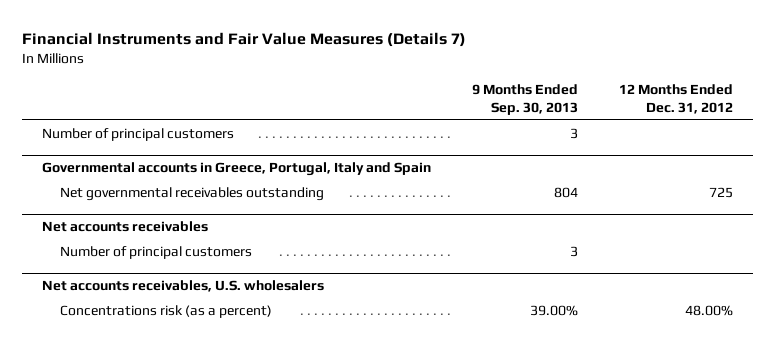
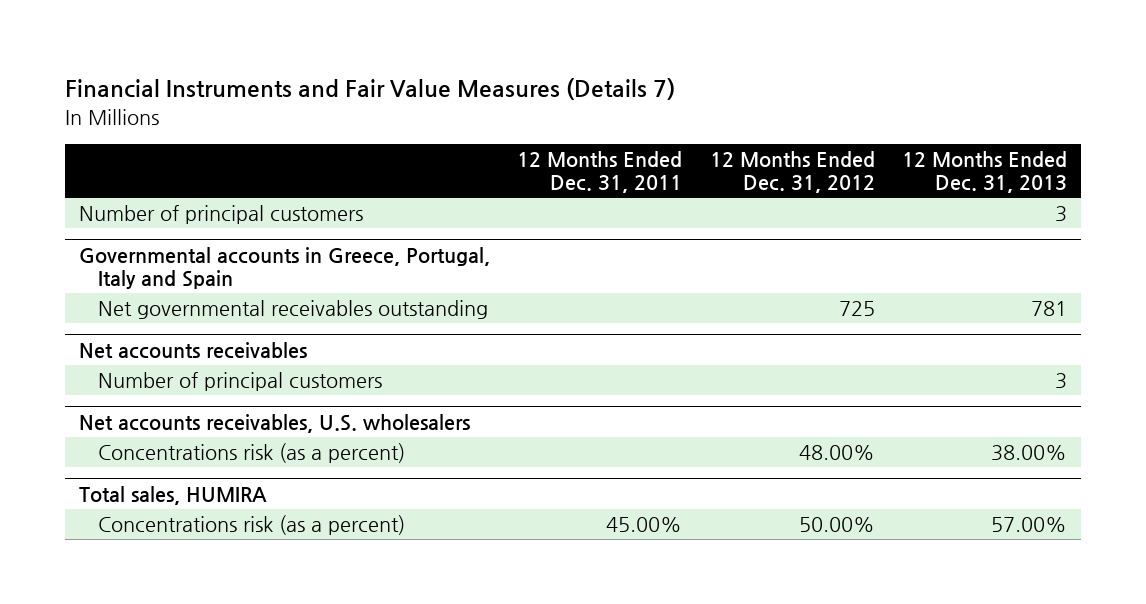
[471,83,578,115] 9 Months Ended Sep. 30, 2013 -> none
none -> [517,150,683,194] 12 Months Ended Dec. 31, 2011
none -> [902,150,1068,194] 12 Months Ended Dec. 31, 2013
none -> [78,485,267,505] Total sales, HUMIRA
none -> [97,515,405,536] Concentrations risk (as a percent)

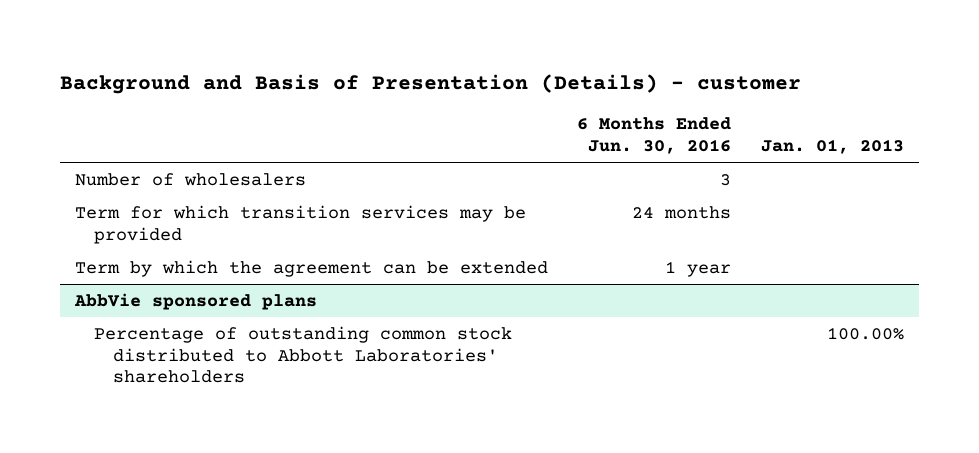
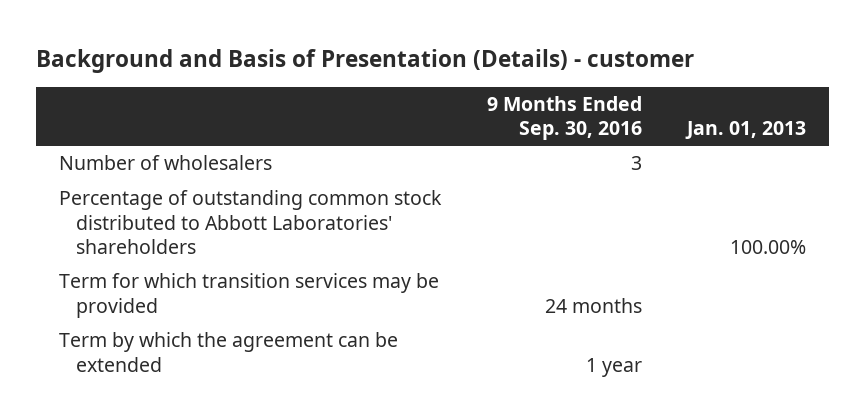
[577,117,732,154] 6 Months Ended Jun. 30, 2016 -> none
none -> [486,95,642,141] 9 Months Ended Sep. 30, 2016
none -> [59,190,443,254] Percentage of outstanding common stock distributed to Abbott Laboratories' shareholders
[73,293,317,311] AbbVie sponsored plans -> none
[93,326,512,384] Percentage of outstanding common stock distributed to Abbott Laboratories' shareholders -> none

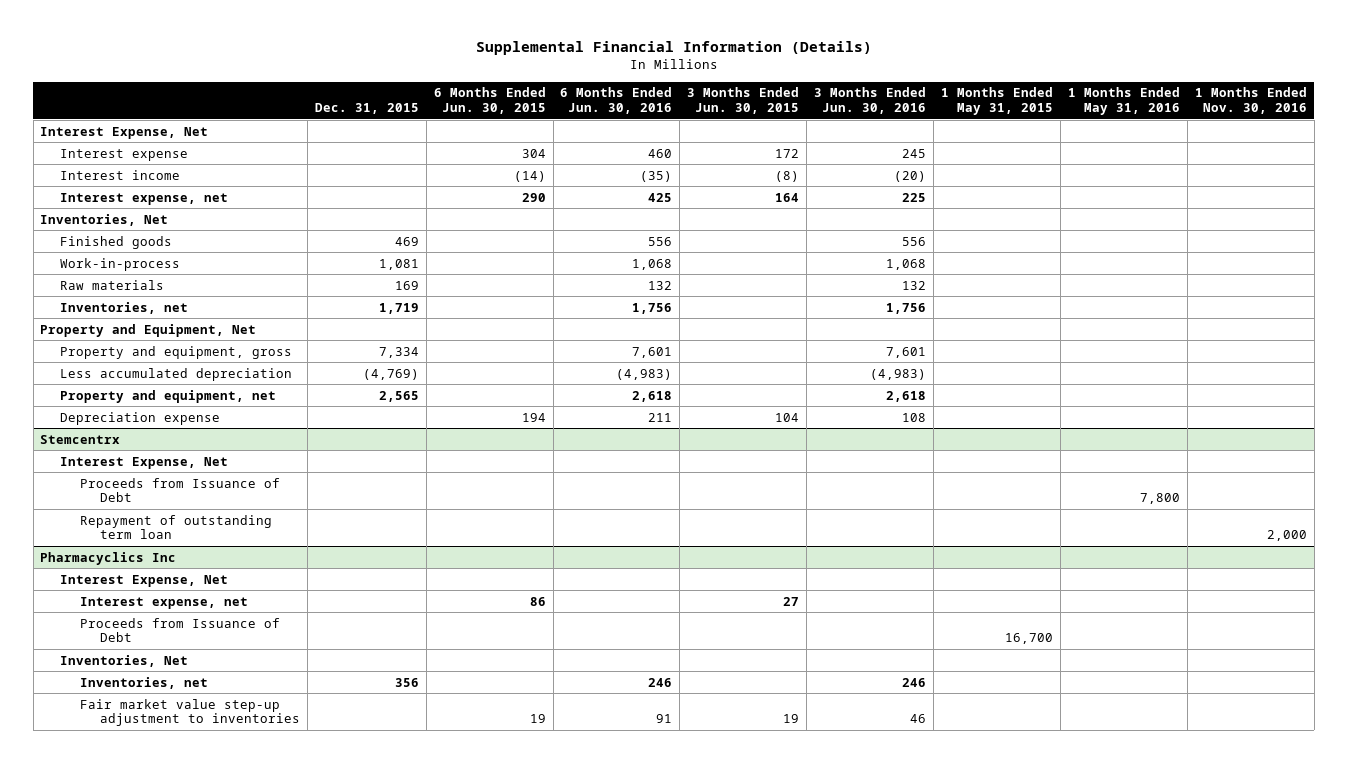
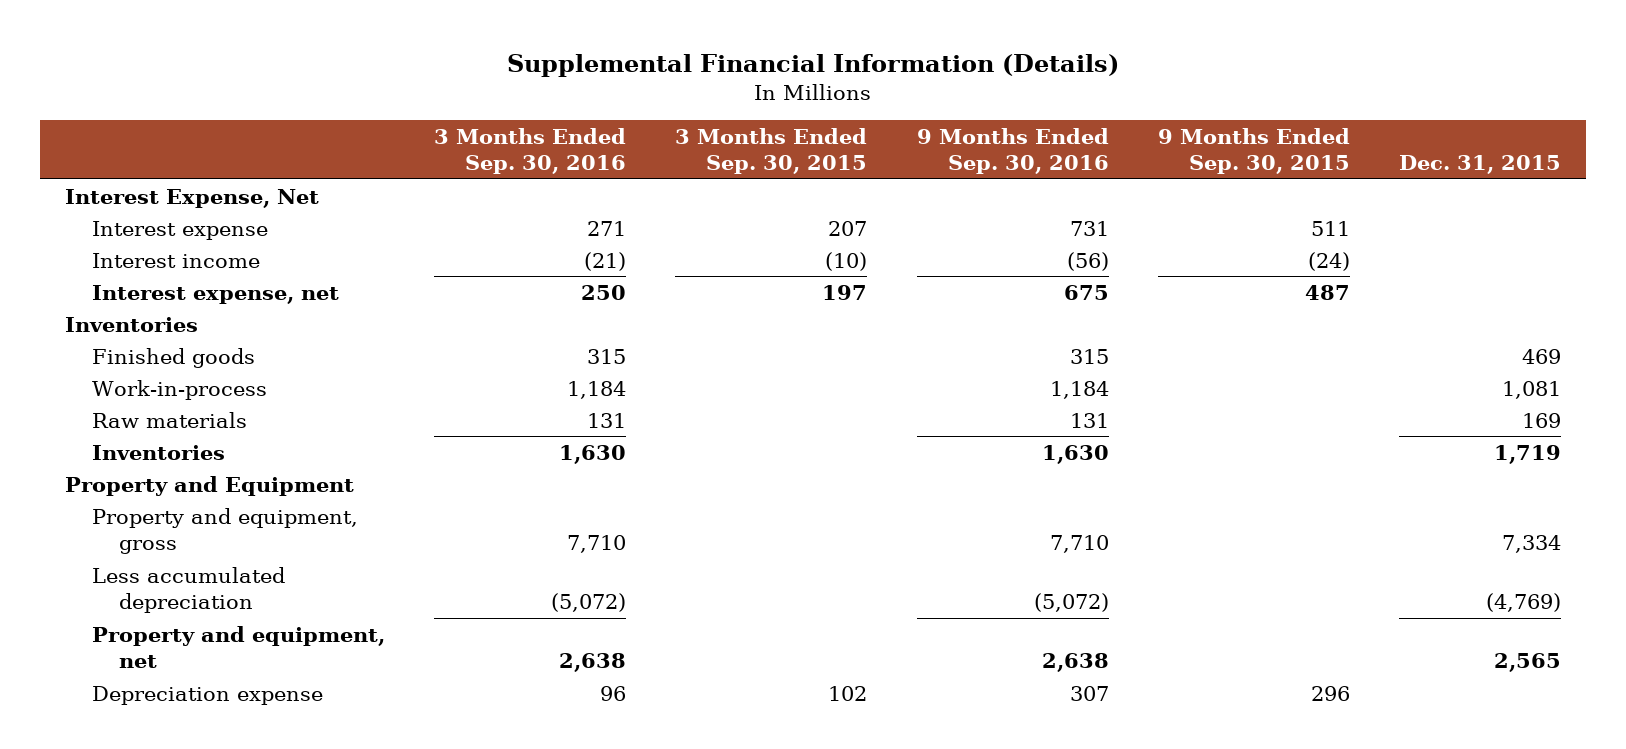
[433,87,546,115] 6 Months Ended Jun. 30, 2015 -> none
[560,87,673,115] 6 Months Ended Jun. 30, 2016 -> none
[687,87,800,115] 3 Months Ended Jun. 30, 2015 -> none
[814,87,927,115] 3 Months Ended Jun. 30, 2016 -> none
[940,87,1053,116] 1 Months Ended May 31, 2015 -> none
[1067,87,1180,116] 1 Months Ended May 31, 2016 -> none
[1194,87,1307,115] 1 Months Ended Nov. 30, 2016 -> none
none -> [434,127,627,175] 3 Months Ended Sep. 30, 2016
none -> [675,127,868,175] 3 Months Ended Sep. 30, 2015
none -> [916,127,1109,175] 9 Months Ended Sep. 30, 2016
none -> [1157,127,1350,175] 9 Months Ended Sep. 30, 2015
[40,213,169,226] Inventories, Net -> [64,316,198,332] Inventories
[60,301,189,314] Inventories, net -> [92,444,226,460] Inventories
[40,323,257,337] Property and Equipment, Net -> [64,475,354,496] Property and Equipment
[40,434,121,444] Stemcentrx -> none
[60,456,229,469] Interest Expense, Net -> none
[80,477,281,503] Proceeds from Issuance of Debt -> none
[80,514,273,540] Repayment of outstanding term loan -> none
[40,551,177,565] Pharmacyclics Inc -> none
[60,574,229,587] Interest Expense, Net -> none
[80,596,249,609] Interest expense, net -> none
[80,617,281,643] Proceeds from Issuance of Debt -> none
[60,654,189,667] Inventories, Net -> none
[80,676,209,689] Inventories, net -> none
[80,698,300,727] Fair market value step-up adjustment to inventories -> none

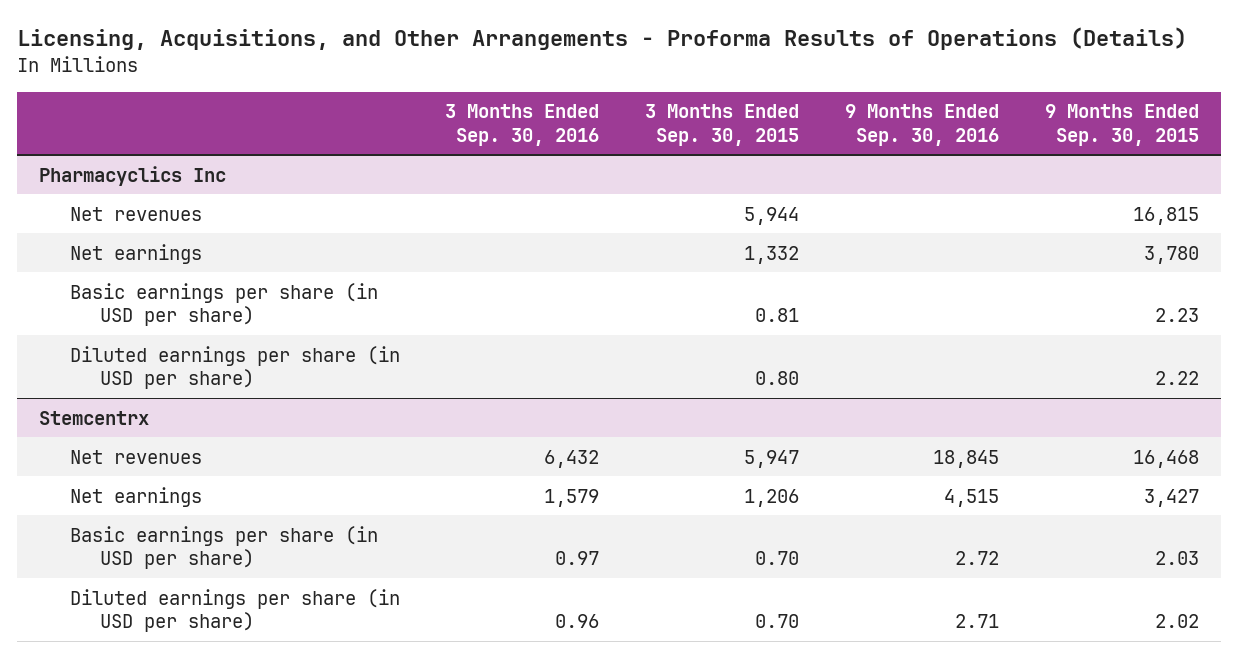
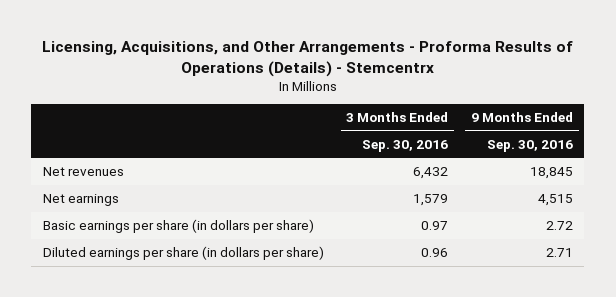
[16,27,1187,51] Licensing, Acquisitions, and Other Arrangements - Proforma Results of Operations (Details) -> [41,41,573,77] Licensing, Acquisitions, and Other Arrangements - Proforma Results of Operations (Details) - Stemcentrx
[645,104,800,146] 3 Months Ended Sep. 30, 2015 -> none
[1044,104,1199,146] 9 Months Ended Sep. 30, 2015 -> none
[39,165,227,186] Pharmacyclics Inc -> none
[69,206,202,221] Net revenues -> none
[69,243,202,264] Net earnings -> none
[69,282,378,327] Basic earnings per share (in USD per share) -> none
[69,345,400,390] Diluted earnings per share (in USD per share) -> none
[39,410,150,425] Stemcentrx -> none
[69,525,378,570] Basic earnings per share (in USD per share) -> [42,219,314,234] Basic earnings per share (in dollars per share)
[69,588,400,633] Diluted earnings per share (in USD per share) -> [42,246,324,261] Diluted earnings per share (in dollars per share)

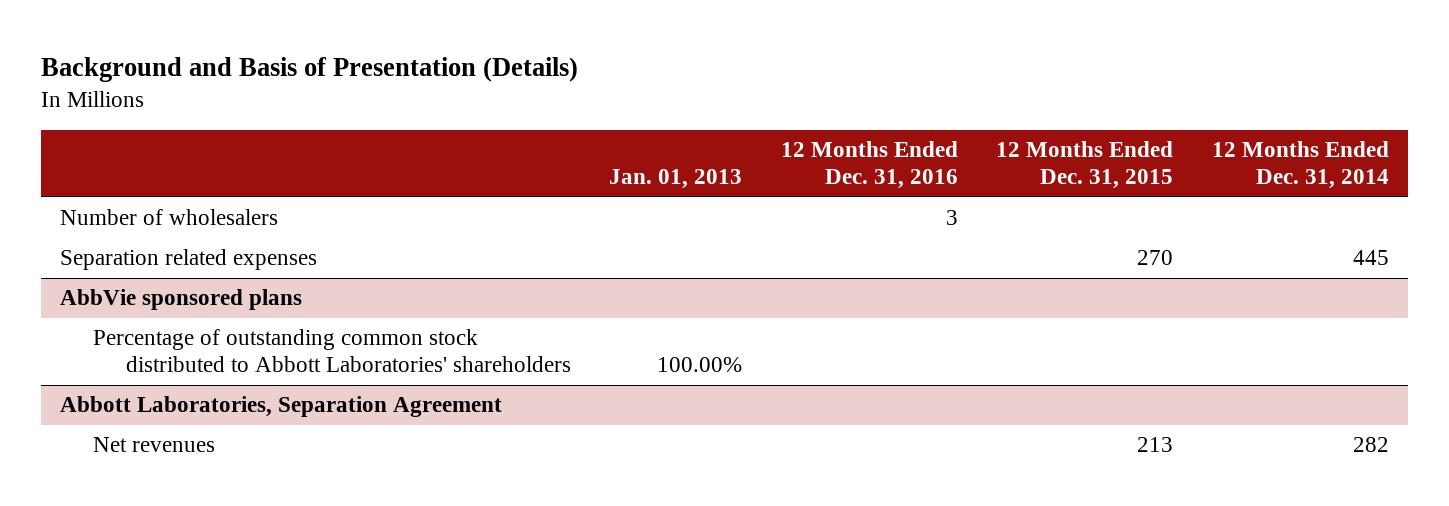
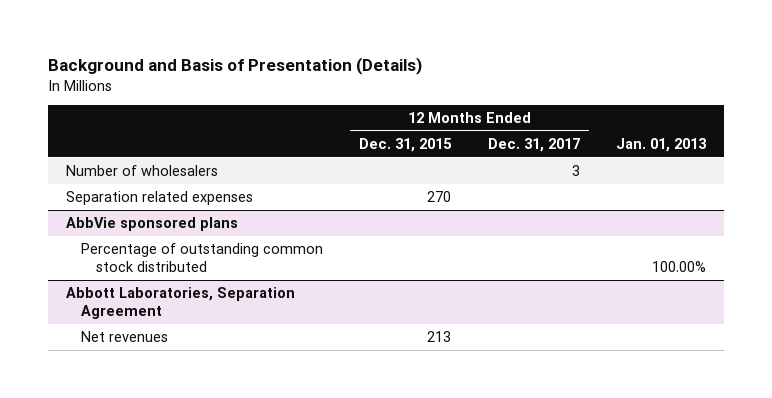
[780,141,958,190] 12 Months Ended Dec. 31, 2016 -> none
[1211,141,1389,190] 12 Months Ended Dec. 31, 2014 -> none
none -> [487,138,580,153] Dec. 31, 2017
[92,329,571,373] Percentage of outstanding common stock distributed to Abbott Laboratories' shareholders -> [81,243,324,273] Percentage of outstanding common stock distributed

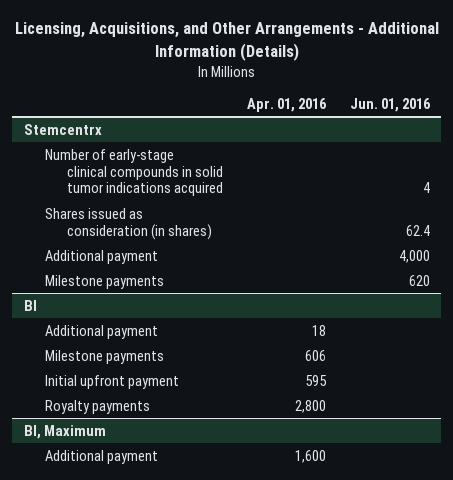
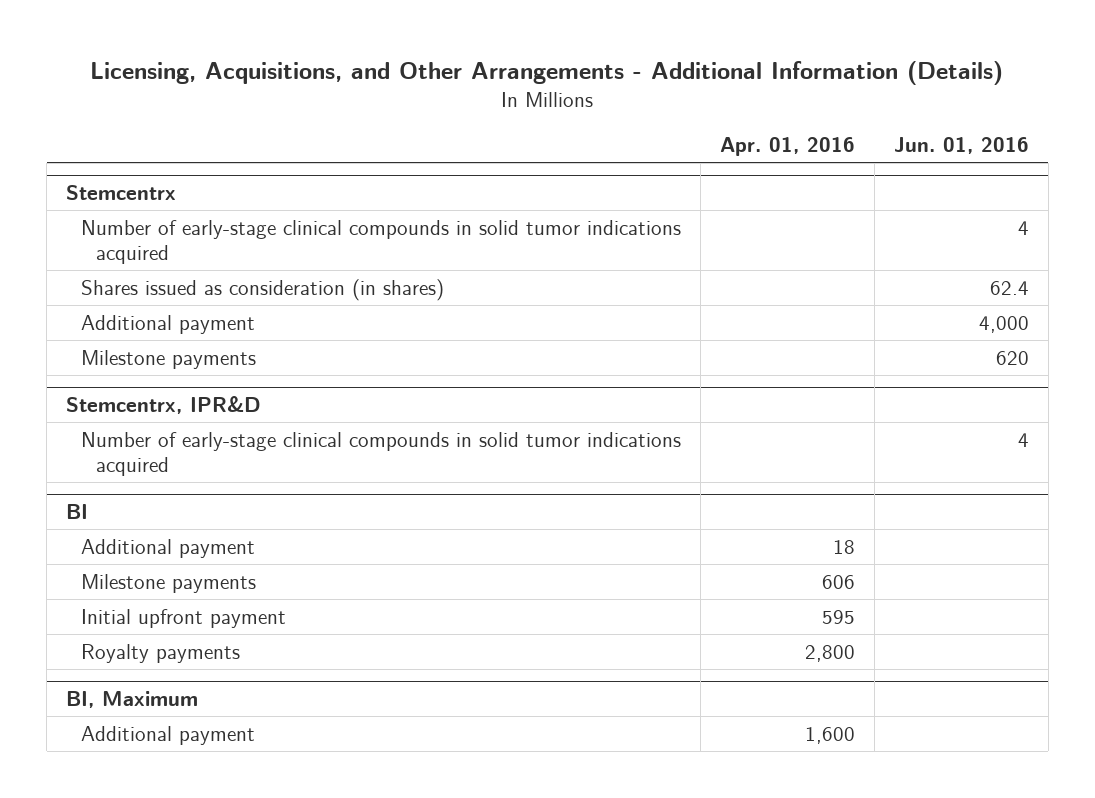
none -> [66,396,262,415] Stemcentrx, IPR&D
none -> [81,431,682,476] Number of early-stage clinical compounds in solid tumor indications acquired

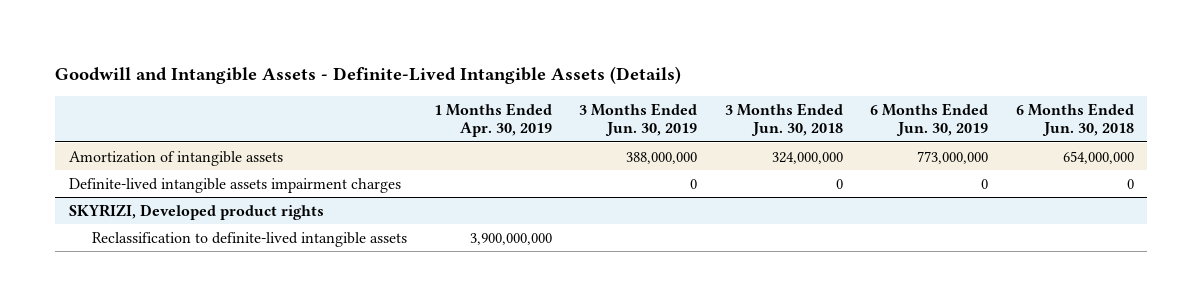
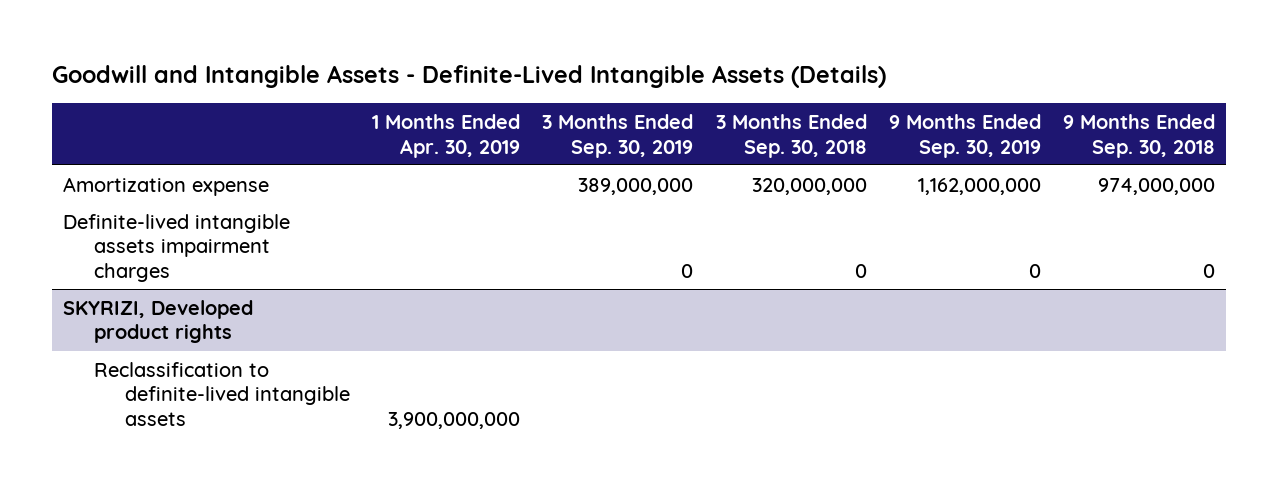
[579,102,698,137] 3 Months Ended Jun. 30, 2019 -> none
[724,102,843,137] 3 Months Ended Jun. 30, 2018 -> none
[870,102,989,137] 6 Months Ended Jun. 30, 2019 -> none
[1015,102,1134,137] 6 Months Ended Jun. 30, 2018 -> none
none -> [542,113,694,158] 3 Months Ended Sep. 30, 2019
none -> [715,113,867,158] 3 Months Ended Sep. 30, 2018
none -> [888,113,1041,158] 9 Months Ended Sep. 30, 2019
none -> [1063,113,1216,158] 9 Months Ended Sep. 30, 2018
[69,150,284,166] Amortization of intangible assets -> [62,176,269,196] Amortization expense

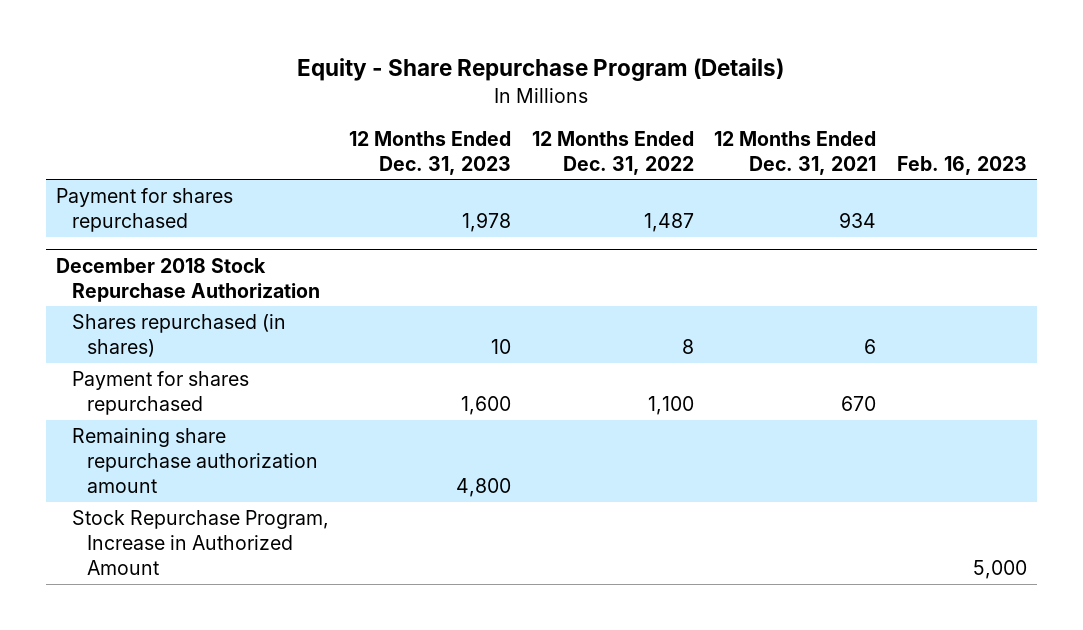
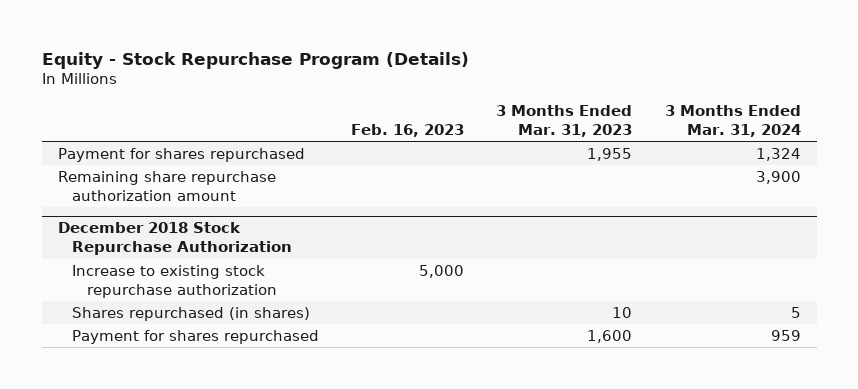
[297,58,785,82] Equity - Share Repurchase Program (Details) -> [41,51,469,69] Equity - Stock Repurchase Program (Details)
[349,130,512,175] 12 Months Ended Dec. 31, 2023 -> none
[531,130,694,175] 12 Months Ended Dec. 31, 2022 -> none
[714,130,877,175] 12 Months Ended Dec. 31, 2021 -> none
none -> [496,105,633,137] 3 Months Ended Mar. 31, 2023
none -> [664,105,801,137] 3 Months Ended Mar. 31, 2024
none -> [57,171,276,201] Remaining share repurchase authorization amount
none -> [72,265,277,298] Increase to existing stock repurchase authorization
[71,428,319,494] Remaining share repurchase authorization amount -> none
[71,510,329,576] Stock Repurchase Program, Increase in Authorized Amount -> none

